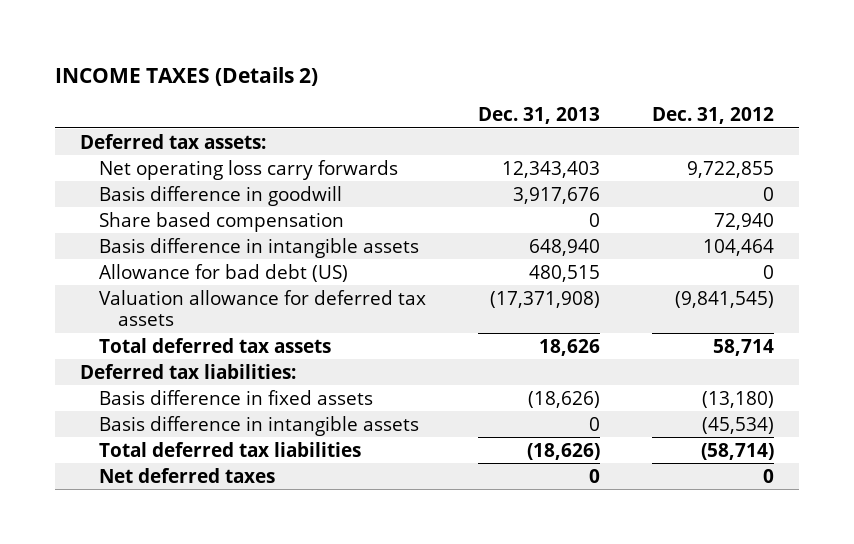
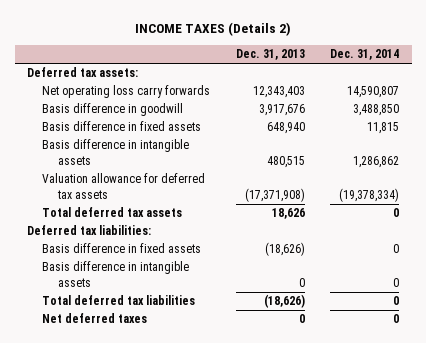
[651,107,774,125] Dec. 31, 2012 -> none
none -> [330,49,400,61] Dec. 31, 2014
[99,211,345,232] Share based compensation -> none
[99,263,349,282] Allowance for bad debt (US) -> none
none -> [42,121,202,132] Basis difference in fixed assets
[529,238,601,256] 648,940 -> [266,155,305,168] 480,515

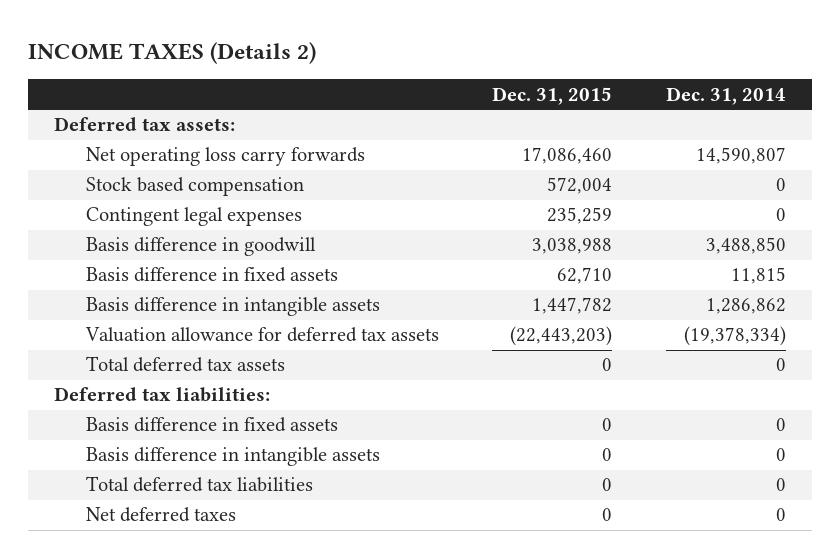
[235,49,305,61] Dec. 31, 2013 -> none
none -> [492,86,613,105] Dec. 31, 2015
none -> [86,177,305,197] Stock based compensation
none -> [86,207,303,227] Contingent legal expenses

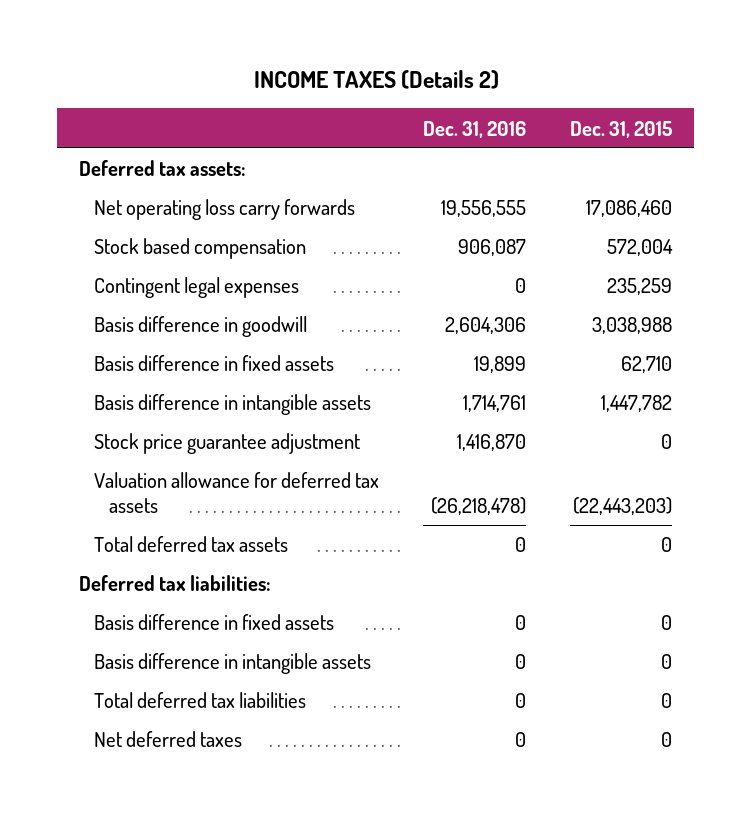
[665,86,786,105] Dec. 31, 2014 -> none
none -> [423,120,527,138] Dec. 31, 2016
none -> [93,433,360,455] Stock price guarantee adjustment

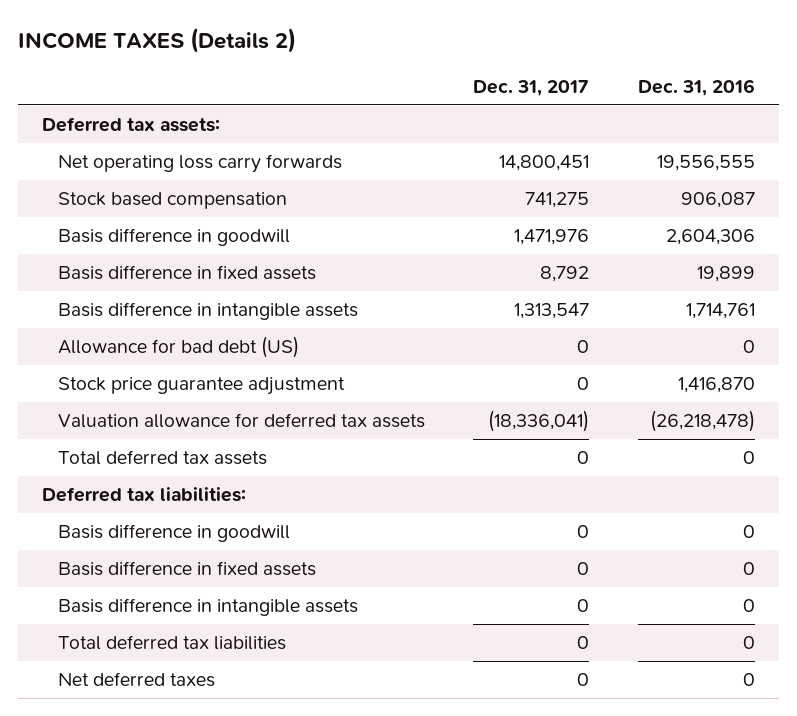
[570,120,673,138] Dec. 31, 2015 -> none
none -> [473,80,590,97] Dec. 31, 2017
[93,277,299,299] Contingent legal expenses -> none
none -> [58,336,300,359] Allowance for bad debt (US)
none -> [58,524,291,543] Basis difference in goodwill

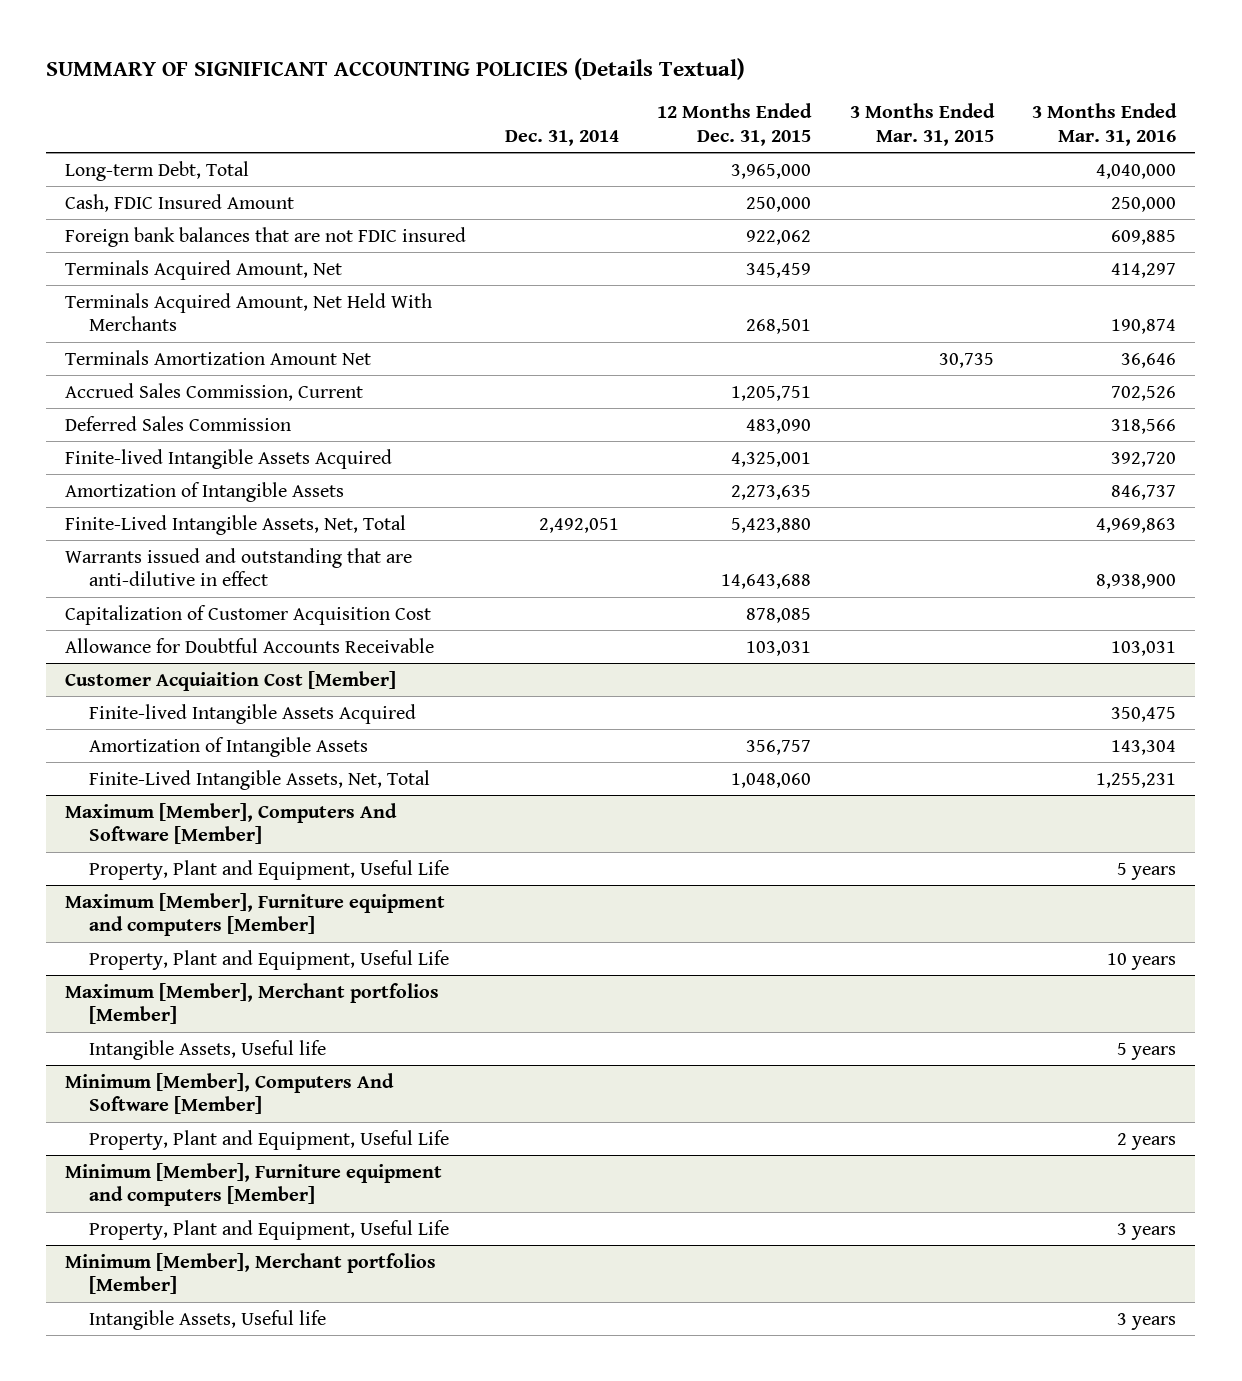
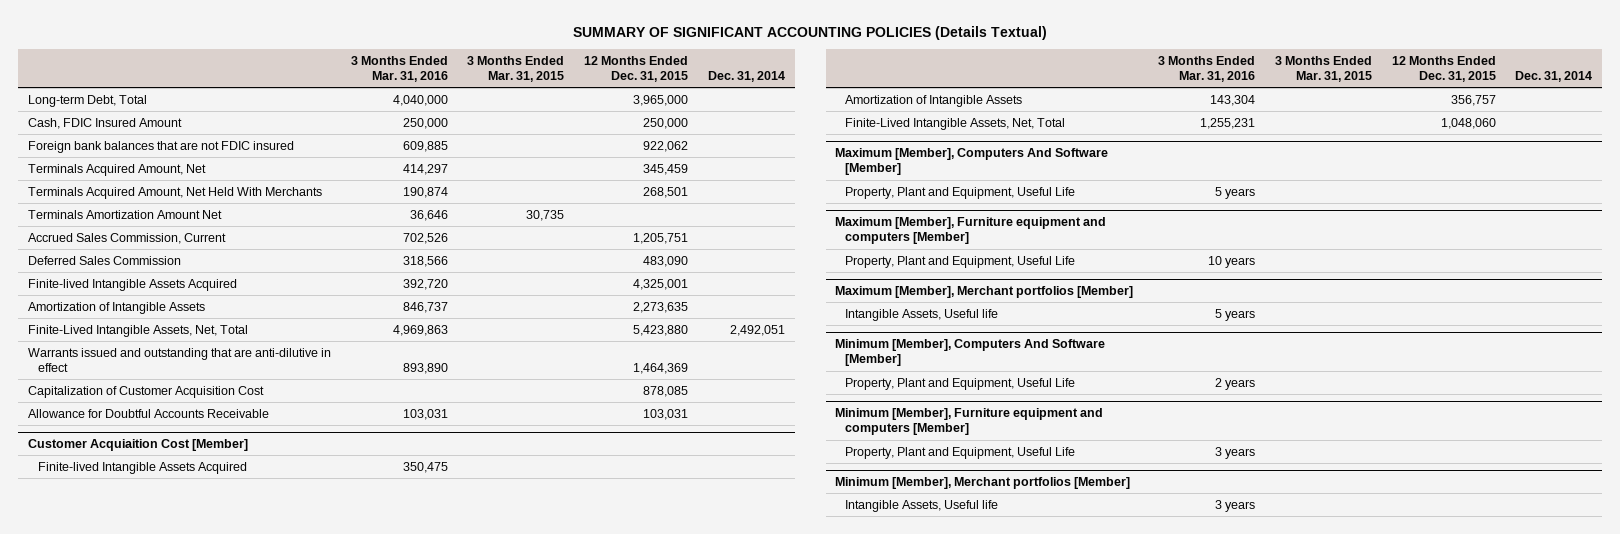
[721,574,812,590] 14,643,688 -> [633,362,689,374] 1,464,369
[1096,574,1177,590] 8,938,900 -> [402,362,448,374] 893,890

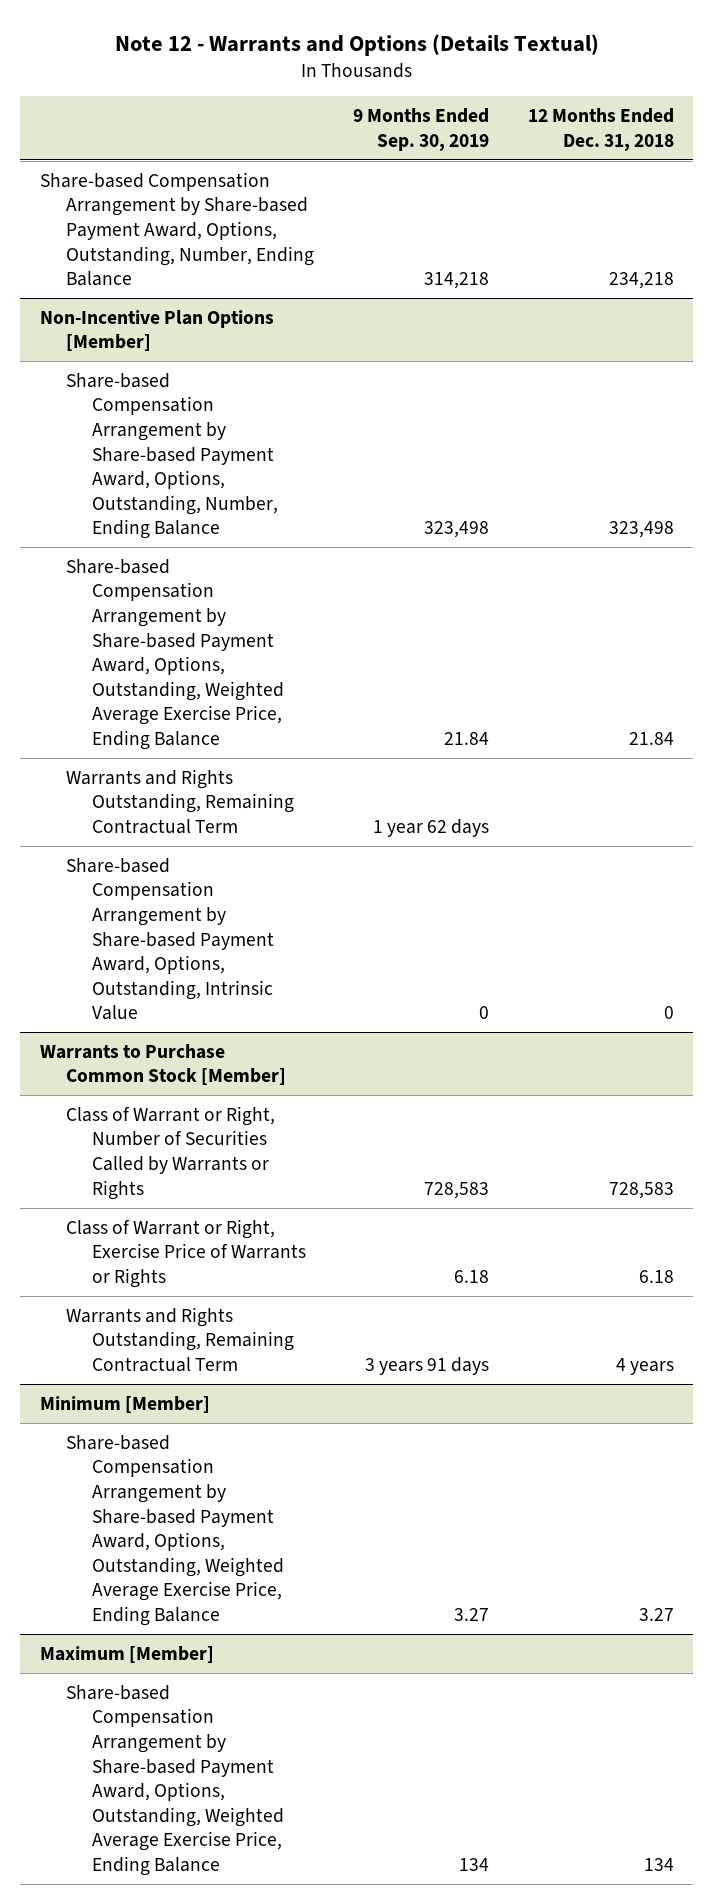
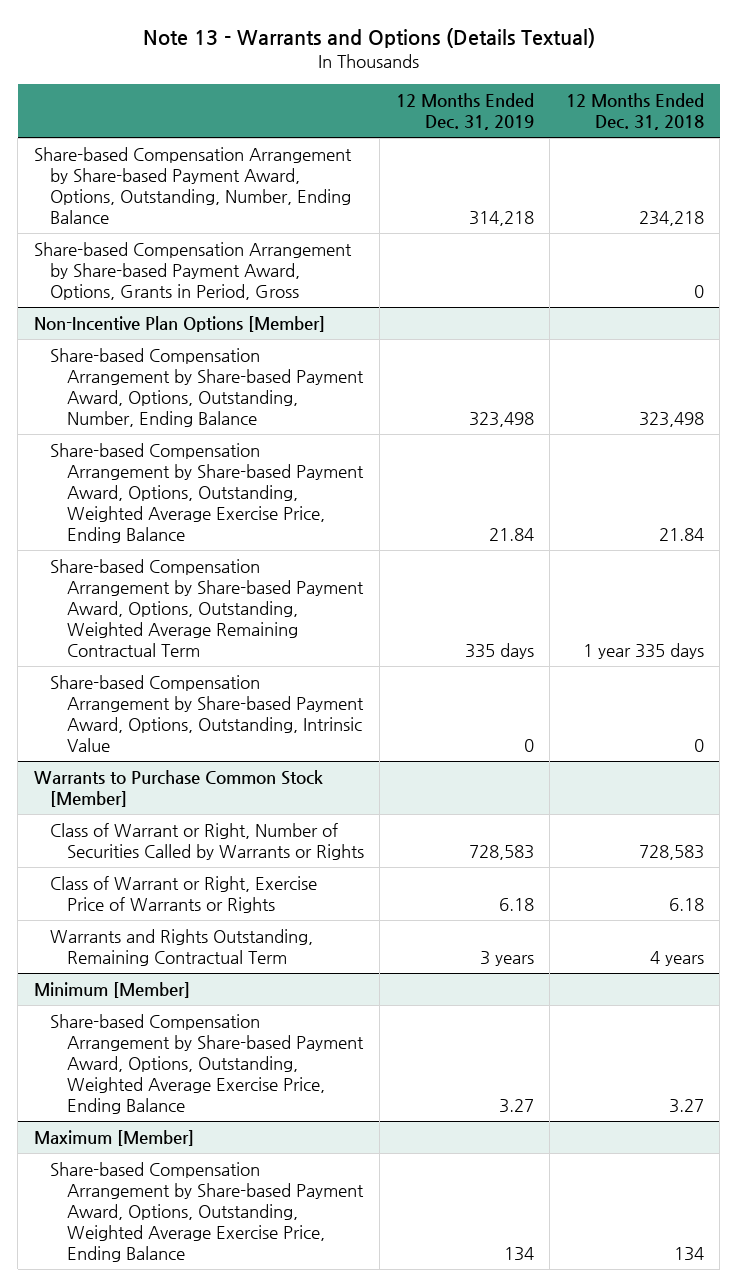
[114,33,599,56] Note 12 - Warrants and Options (Details Textual) -> [142,28,595,49] Note 13 - Warrants and Options (Details Textual)
[352,108,489,151] 9 Months Ended Sep. 30, 2019 -> none
none -> [395,92,534,130] 12 Months Ended Dec. 31, 2019
none -> [33,241,352,301] Share-based Compensation Arrangement by Share-based Payment Award, Options, Grants in Period, Gross
[65,768,295,835] Warrants and Rights Outstanding, Remaining Contractual Term -> none
none -> [50,558,365,658] Share-based Compensation Arrangement by Share-based Payment Award, Options, Outstanding, Weighted Average Remaining Contractual Term

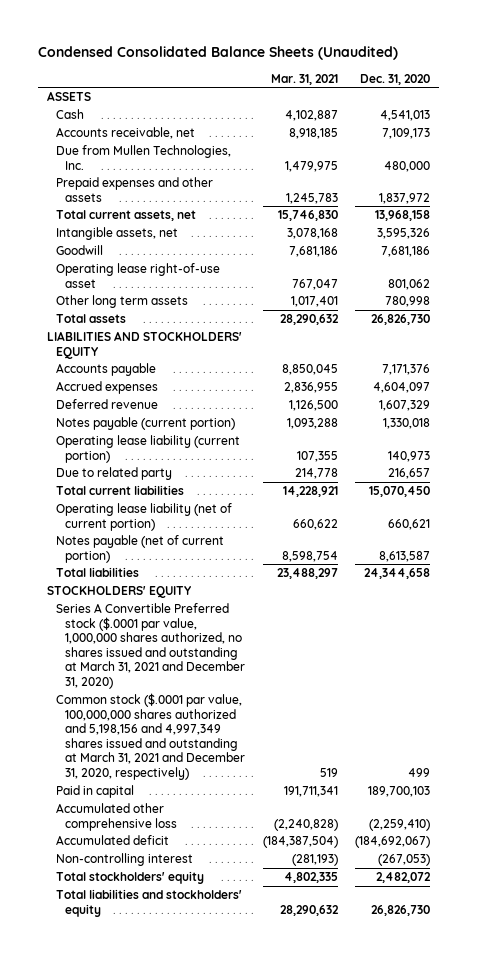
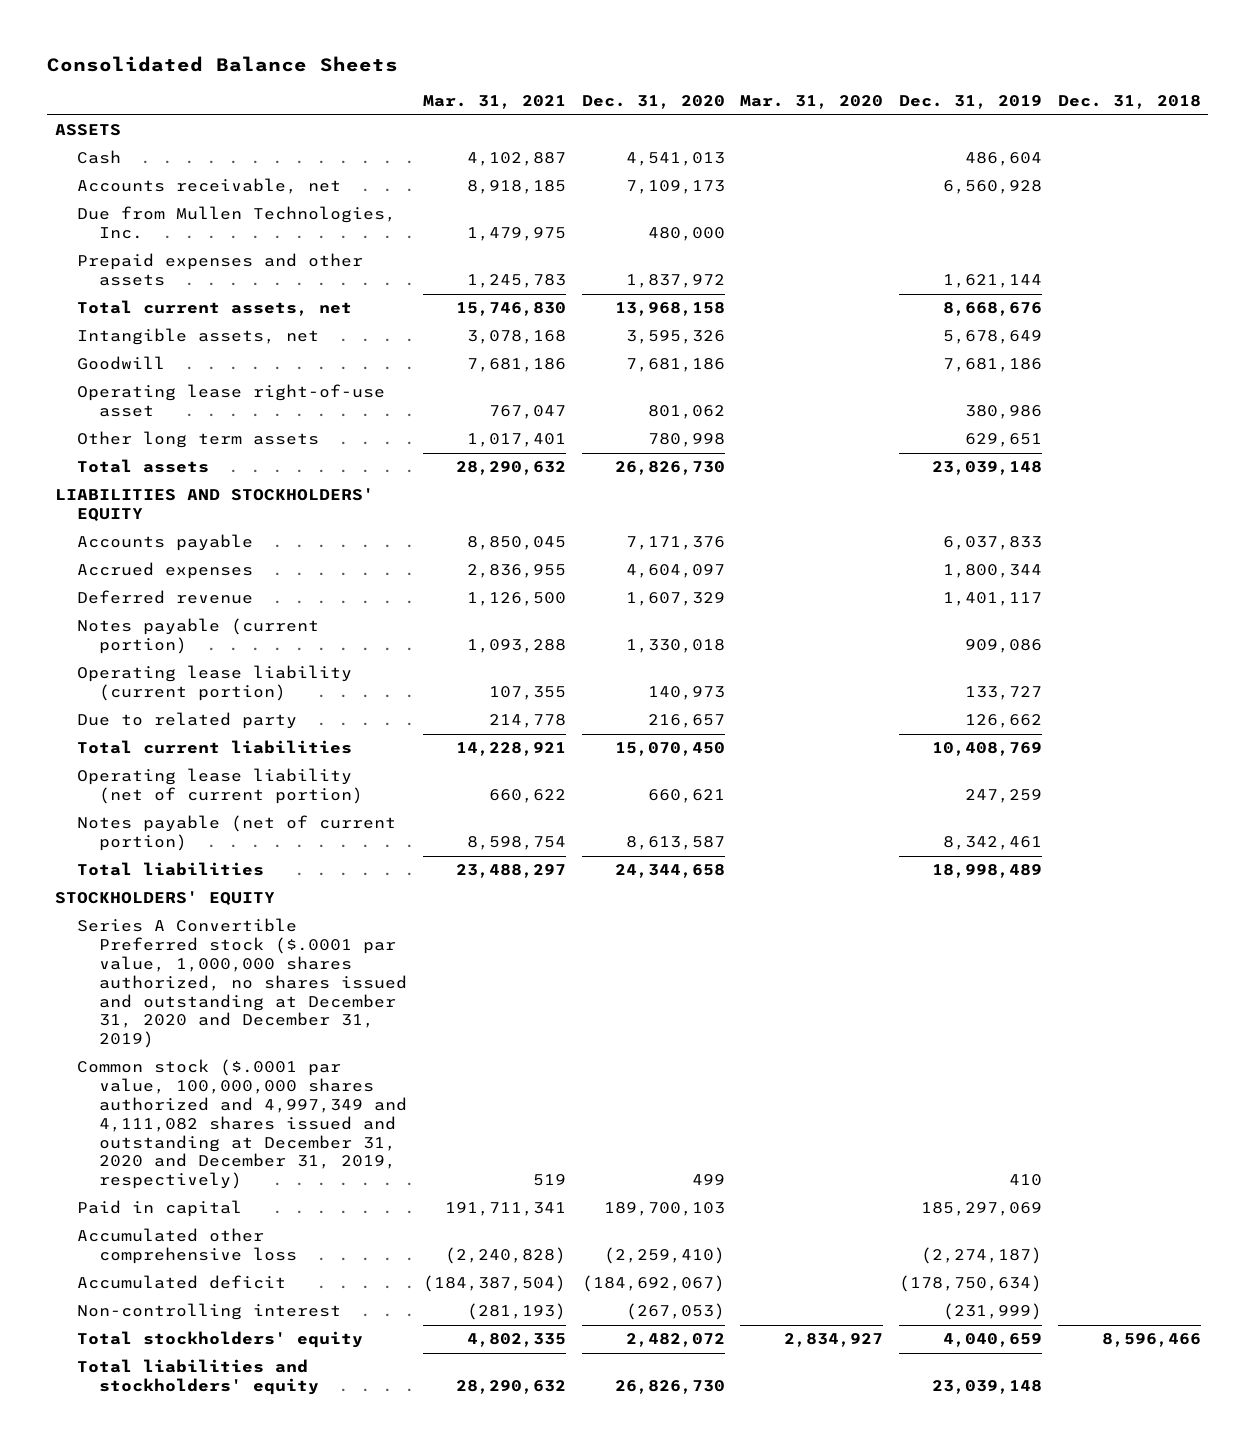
[38,46,399,61] Condensed Consolidated Balance Sheets (Unaudited) -> [46,56,398,73] Consolidated Balance Sheets
none -> [740,95,884,110] Mar. 31, 2020
none -> [898,95,1042,110] Dec. 31, 2019
none -> [1057,95,1201,110] Dec. 31, 2018
[56,603,246,690] Series A Convertible Preferred stock ($.0001 par value, 1,000,000 shares authorized, no shares issued and outstanding at March 31, 2021 and December 31, 2020) -> [76,918,408,1049] Series A Convertible Preferred stock ($.0001 par value, 1,000,000 shares authorized, no shares issued and outstanding at December 31, 2020 and December 31, 2019)
[56,693,246,781] Common stock ($.0001 par value, 100,000,000 shares authorized and 5,198,156 and 4,997,349 shares issued and outstanding at March 31, 2021 and December 31, 2020, respectively) -> [76,1059,408,1190] Common stock ($.0001 par value, 100,000,000 shares authorized and 4,997,349 and 4,111,082 shares issued and outstanding at December 31, 2020 and December 31, 2019, respectively)

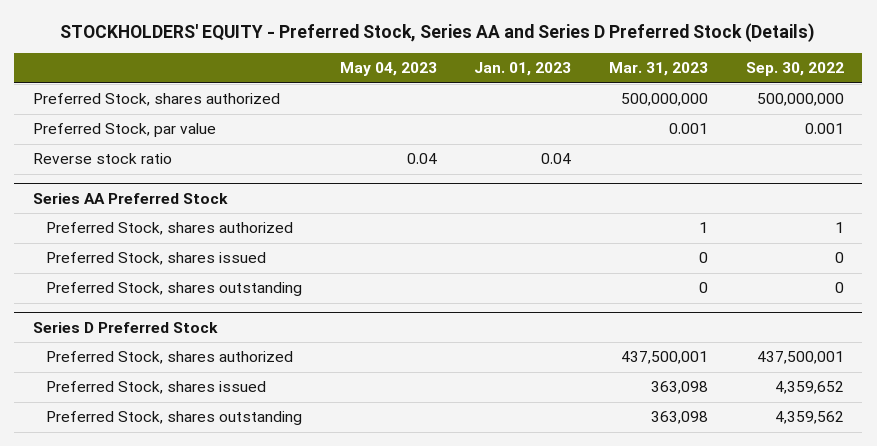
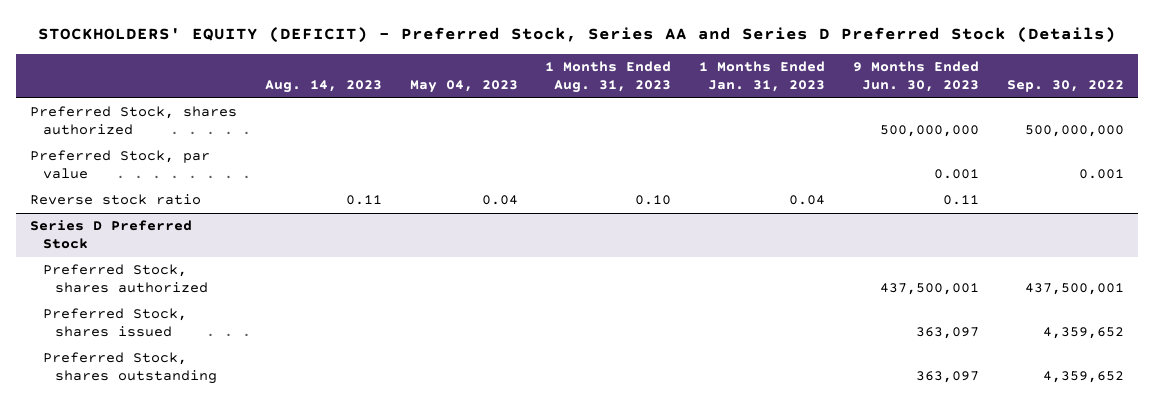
[60,22,816,42] STOCKHOLDERS' EQUITY - Preferred Stock, Series AA and Series D Preferred Stock (Details) -> [37,26,1116,43] STOCKHOLDERS' EQUITY (DEFICIT) - Preferred Stock, Series AA and Series D Preferred Stock (Details)
[474,62,572,77] Jan. 01, 2023 -> none
[608,62,708,77] Mar. 31, 2023 -> none
none -> [264,80,382,94] Aug. 14, 2023
none -> [545,61,672,94] 1 Months Ended Aug. 31, 2023
none -> [699,61,826,93] 1 Months Ended Jan. 31, 2023
none -> [853,61,980,93] 9 Months Ended Jun. 30, 2023
[33,192,229,204] Series AA Preferred Stock -> none
[46,222,294,236] Preferred Stock, shares authorized -> none
[46,252,267,266] Preferred Stock, shares issued -> none
[46,282,303,297] Preferred Stock, shares outstanding -> none
[774,411,844,425] 4,359,562 -> [1043,371,1125,384] 4,359,652

